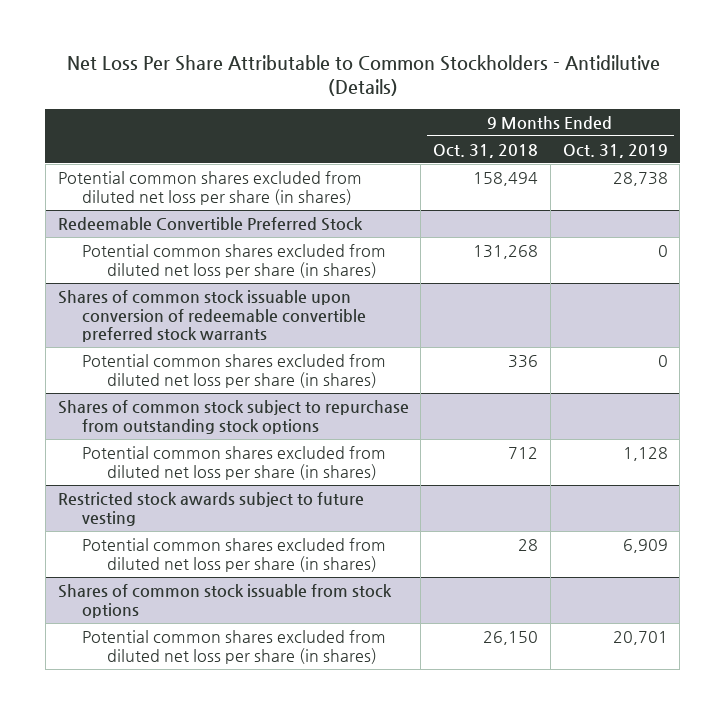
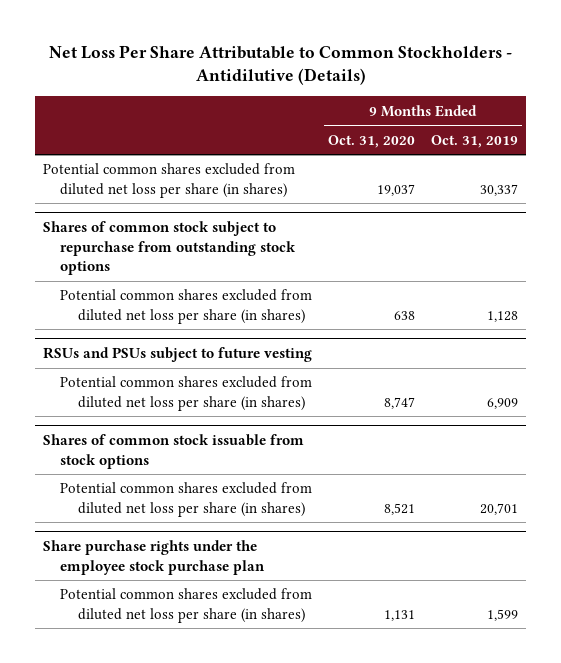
[433,143,539,158] Oct. 31, 2018 -> none
none -> [328,134,416,148] Oct. 31, 2020
[57,216,363,231] Redeemable Convertible Preferred Stock -> none
[82,243,387,278] Potential common shares excluded from diluted net loss per share (in shares) -> none
[57,289,367,343] Shares of common stock issuable upon conversion of redeemable convertible preferred stock warrants -> none
[82,353,387,388] Potential common shares excluded from diluted net loss per share (in shares) -> none
[612,171,668,186] 28,738 -> [480,183,519,196] 30,337
[57,491,364,526] Restricted stock awards subject to future vesting -> [42,347,312,363] RSUs and PSUs subject to future vesting
none -> [42,540,266,575] Share purchase rights under the employee stock purchase plan
none -> [60,588,313,623] Potential common shares excluded from diluted net loss per share (in shares)

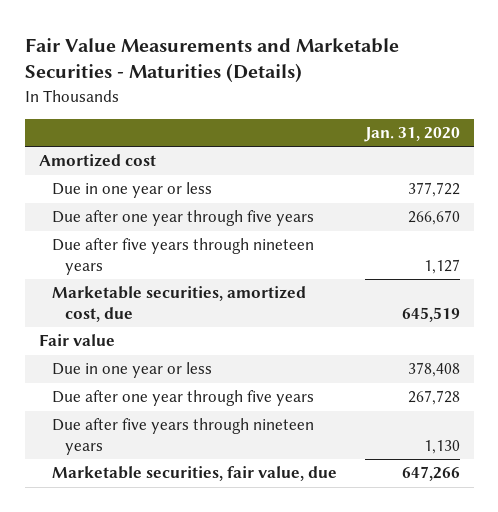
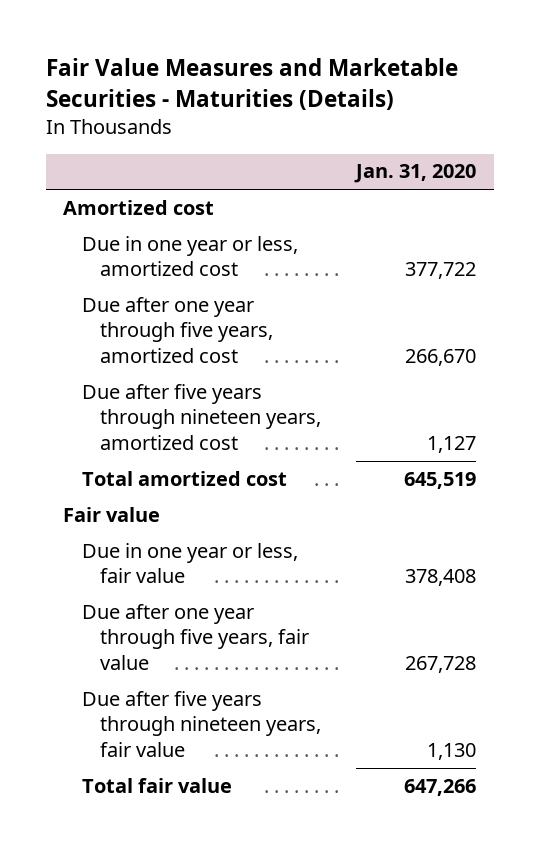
[24,37,399,84] Fair Value Measurements and Marketable Securities - Maturities (Details) -> [45,58,458,111] Fair Value Measures and Marketable Securities - Maturities (Details)
[51,182,212,199] Due in one year or less -> [81,235,298,277] Due in one year or less, amortized cost
[51,210,314,227] Due after one year through five years -> [81,296,274,363] Due after one year through five years, amortized cost
[51,238,314,276] Due after five years through nineteen years -> [81,383,322,450] Due after five years through nineteen years, amortized cost
[51,286,306,323] Marketable securities, amortized cost, due -> [81,470,287,486] Total amortized cost
[51,362,212,379] Due in one year or less -> [81,542,298,584] Due in one year or less, fair value
[51,390,314,407] Due after one year through five years -> [81,603,310,670] Due after one year through five years, fair value
[51,418,314,456] Due after five years through nineteen years -> [81,690,322,757] Due after five years through nineteen years, fair value
[51,466,337,482] Marketable securities, fair value, due -> [81,777,232,793] Total fair value

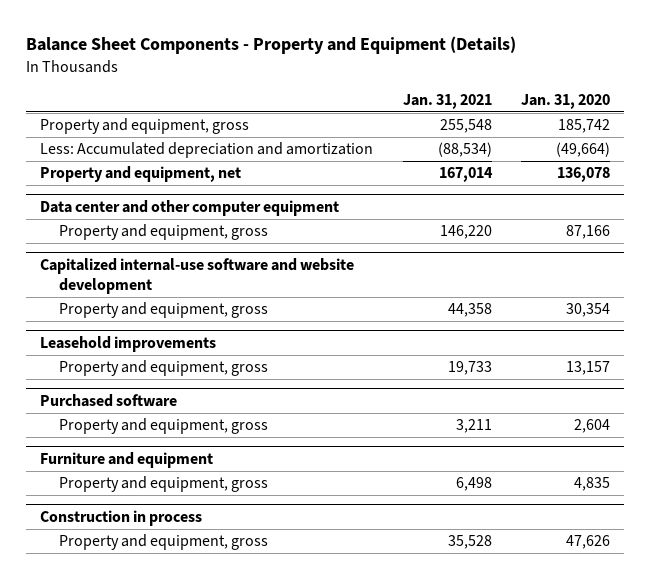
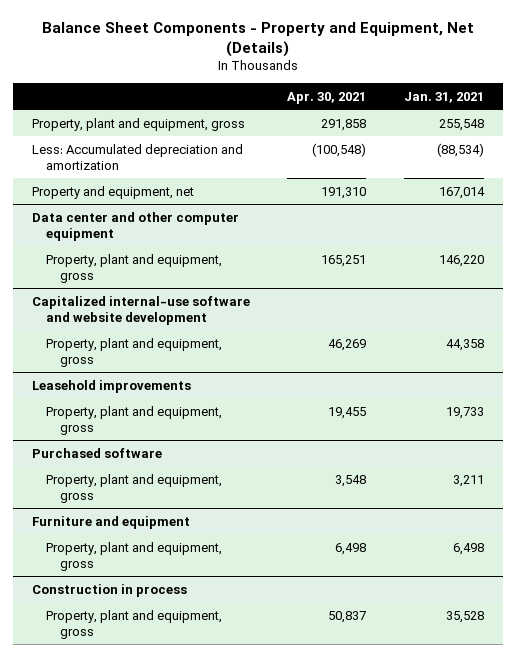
[25,36,516,55] Balance Sheet Components - Property and Equipment (Details) -> [41,22,474,57] Balance Sheet Components - Property and Equipment, Net (Details)
[520,94,610,110] Jan. 31, 2020 -> none
none -> [287,91,367,104] Apr. 30, 2021
[40,118,250,135] Property and equipment, gross -> [31,117,245,131] Property, plant and equipment, gross
[58,224,268,241] Property and equipment, gross -> [45,253,222,283] Property, plant and equipment, gross
[58,302,268,319] Property and equipment, gross -> [45,337,222,367] Property, plant and equipment, gross
[58,360,268,377] Property and equipment, gross -> [45,405,222,435] Property, plant and equipment, gross
[58,418,268,435] Property and equipment, gross -> [45,473,222,503] Property, plant and equipment, gross
[58,476,268,493] Property and equipment, gross -> [45,541,222,571] Property, plant and equipment, gross
[58,534,268,551] Property and equipment, gross -> [45,609,222,639] Property, plant and equipment, gross

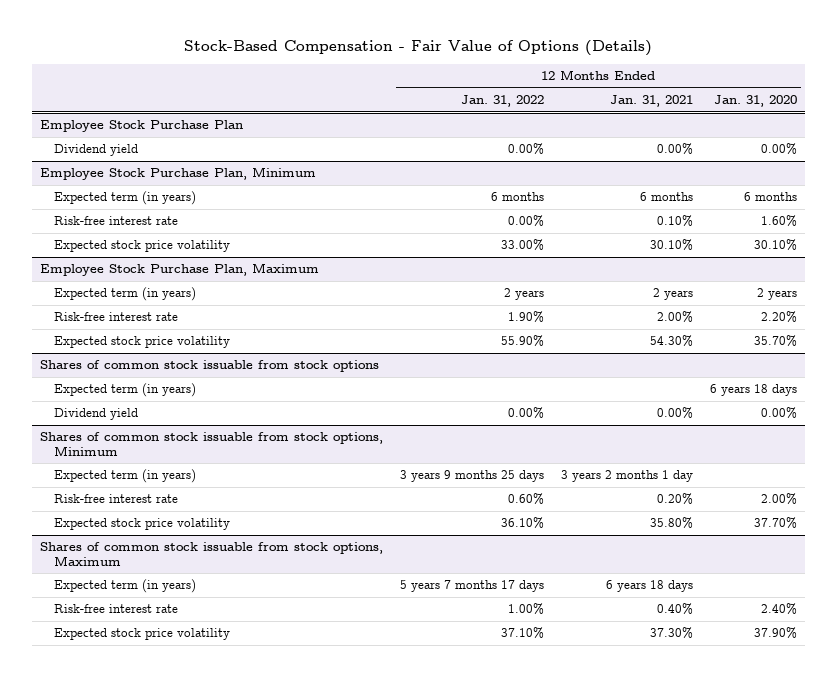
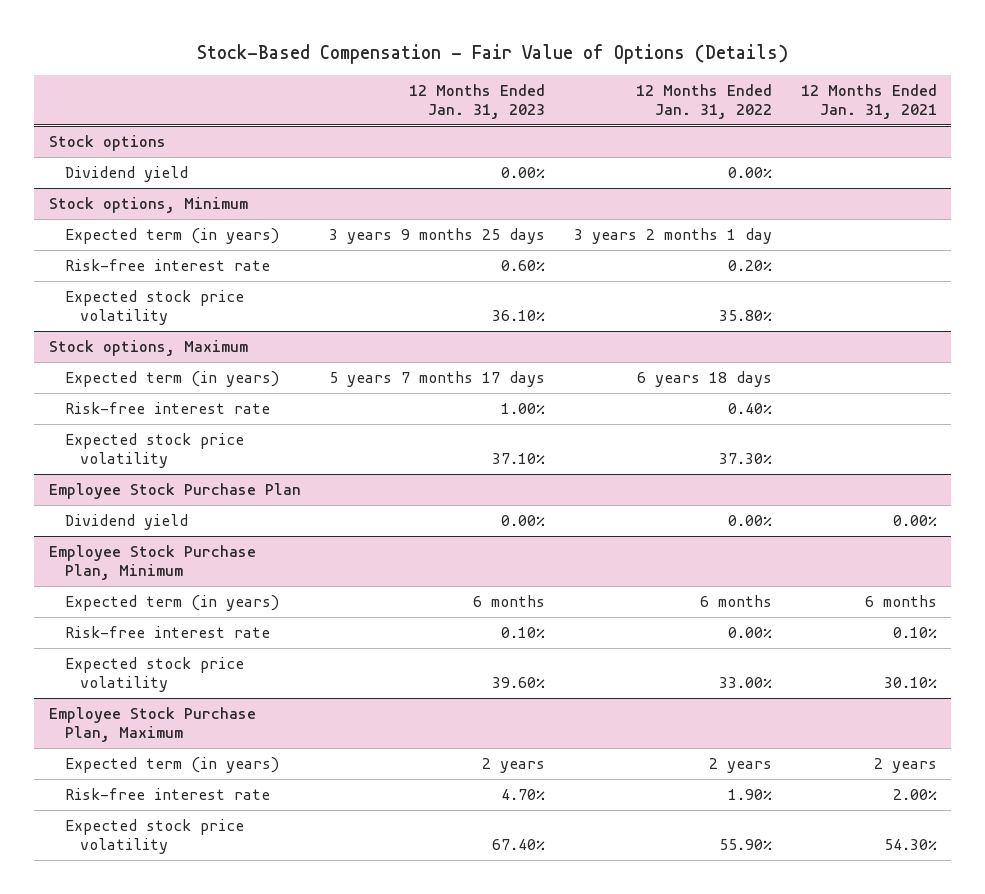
[713,95,797,108] Jan. 31, 2020 -> none
none -> [409,83,546,120] 12 Months Ended Jan. 31, 2023
none -> [48,134,166,151] Stock options
none -> [64,165,188,182] Dividend yield
none -> [48,196,248,213] Stock options, Minimum
none -> [64,227,279,244] Expected term (in years)
none -> [64,258,270,271] Risk-free interest rate
none -> [64,289,244,326] Expected stock price volatility
none -> [48,339,248,356] Stock options, Maximum
none -> [64,370,279,387] Expected term (in years)
none -> [64,401,270,414] Risk-free interest rate
none -> [64,432,244,469] Expected stock price volatility
[40,360,380,373] Shares of common stock issuable from stock options -> none
[54,383,197,398] Expected term (in years) -> none
[54,408,139,421] Dividend yield -> none
[40,432,384,456] Shares of common stock issuable from stock options, Minimum -> none
[54,469,197,484] Expected term (in years) -> none
[54,494,179,504] Risk-free interest rate -> none
[54,518,231,531] Expected stock price volatility -> none
[40,542,384,566] Shares of common stock issuable from stock options, Maximum -> none
[54,579,197,594] Expected term (in years) -> none
[54,604,179,614] Risk-free interest rate -> none
[54,628,231,641] Expected stock price volatility -> none

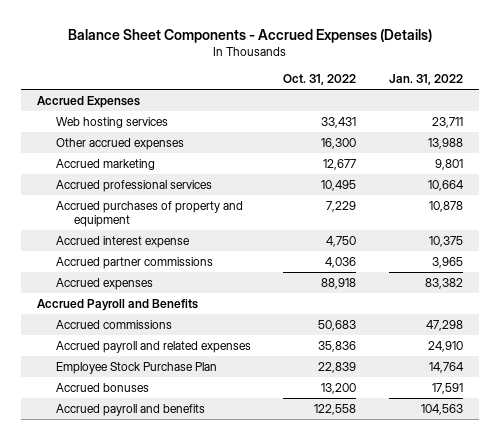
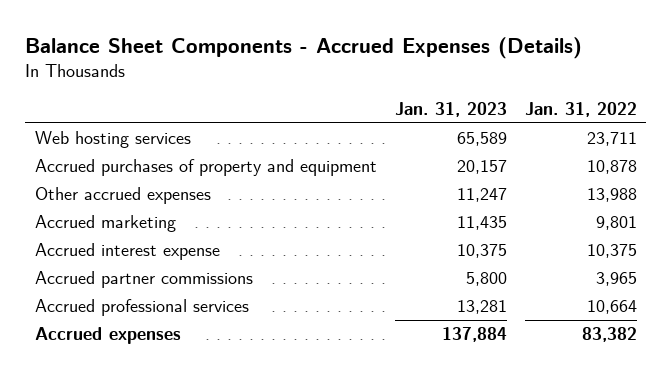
[283,74,357,86] Oct. 31, 2022 -> none
none -> [394,101,507,117] Jan. 31, 2023
[37,95,141,108] Accrued Expenses -> none
[55,200,243,228] Accrued purchases of property and equipment -> [34,159,377,177] Accrued purchases of property and equipment
[55,179,212,192] Accrued professional services -> [34,299,249,317] Accrued professional services
[37,298,199,311] Accrued Payroll and Benefits -> none
[55,319,172,329] Accrued commissions -> none
[55,340,251,353] Accrued payroll and related expenses -> none
[55,361,217,374] Employee Stock Purchase Plan -> none
[55,382,149,392] Accrued bonuses -> none
[55,403,205,416] Accrued payroll and benefits -> none

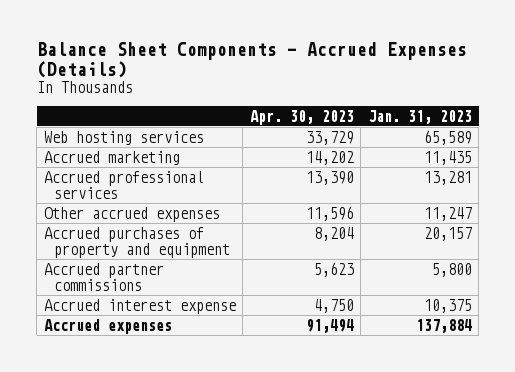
[525,101,638,117] Jan. 31, 2022 -> none
none -> [249,109,354,125] Apr. 30, 2023
[34,187,211,205] Other accrued expenses -> [43,206,220,222] Other accrued expenses
[34,159,377,177] Accrued purchases of property and equipment -> [43,226,231,258] Accrued purchases of property and equipment
[34,271,253,289] Accrued partner commissions -> [43,262,164,291] Accrued partner commissions
[34,243,220,261] Accrued interest expense -> [43,298,236,314] Accrued interest expense

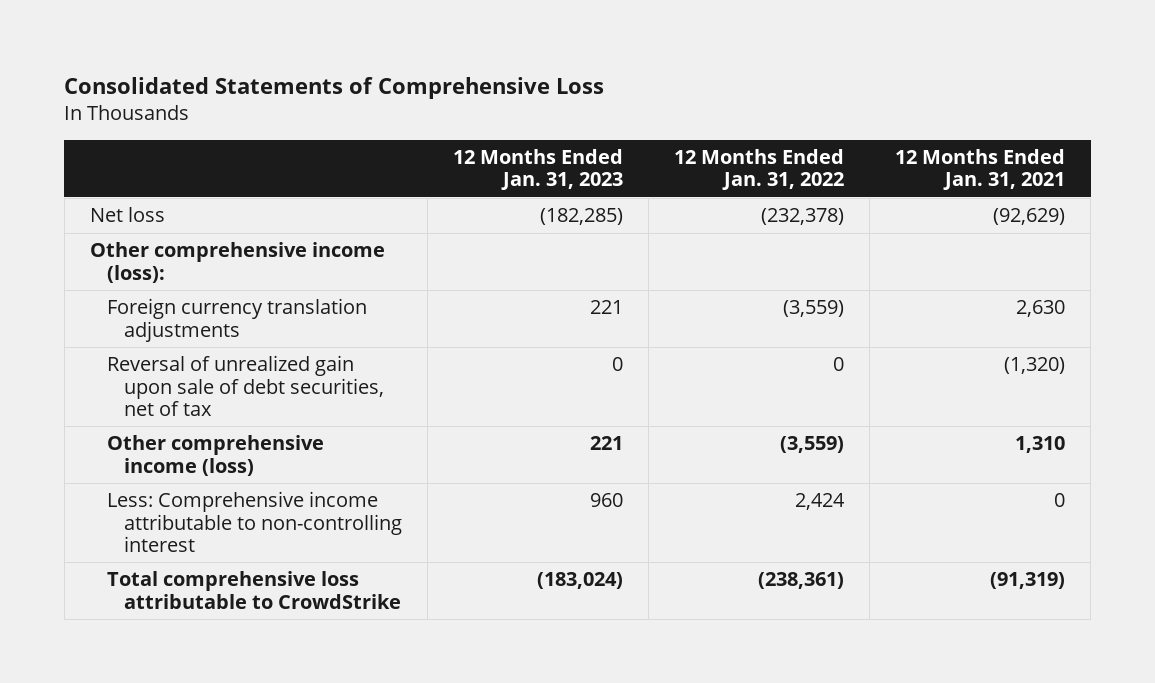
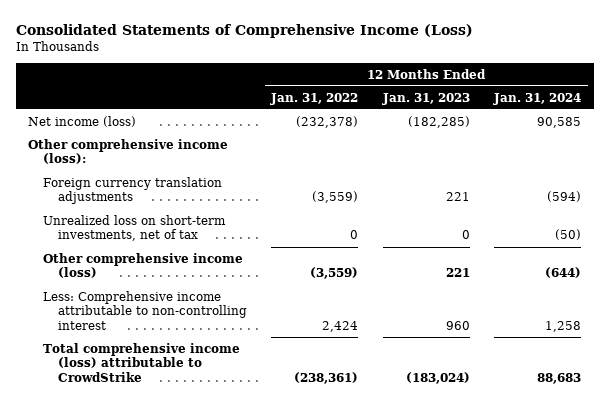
[64,77,605,100] Consolidated Statements of Comprehensive Loss -> [16,23,474,38] Consolidated Statements of Comprehensive Income (Loss)
[895,148,1066,191] 12 Months Ended Jan. 31, 2021 -> none
none -> [493,92,582,105] Jan. 31, 2024
[90,207,166,223] Net loss -> [28,115,137,127] Net income (loss)
[106,355,384,416] Reversal of unrealized gain upon sale of debt securities, net of tax -> none
none -> [42,214,226,242] Unrealized loss on short-term investments, net of tax
[106,571,401,609] Total comprehensive loss attributable to CrowdStrike -> [42,342,240,382] Total comprehensive income (loss) attributable to CrowdStrike

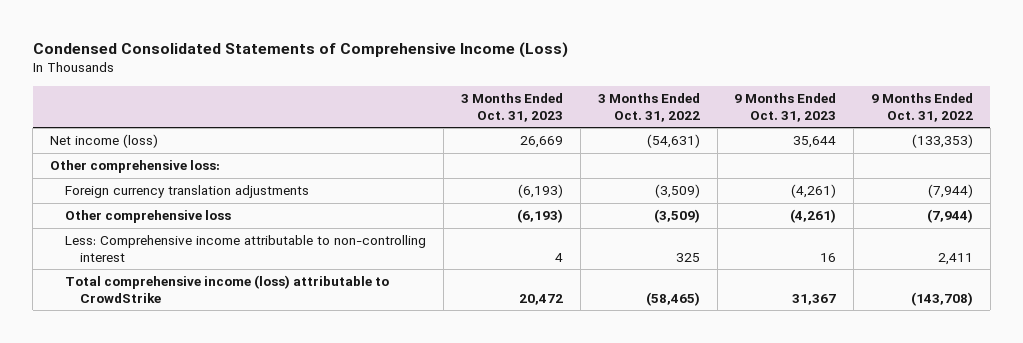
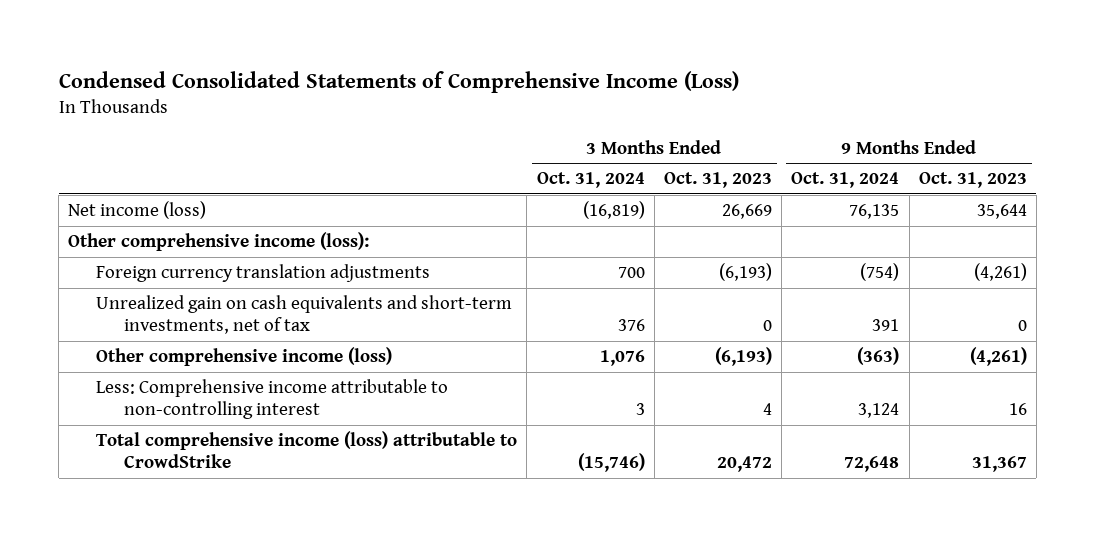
[597,93,700,122] 3 Months Ended Oct. 31, 2022 -> none
[871,93,974,122] 9 Months Ended Oct. 31, 2022 -> none
none -> [536,172,645,189] Oct. 31, 2024
none -> [791,172,900,189] Oct. 31, 2024
[50,160,221,174] Other comprehensive loss: -> [68,232,370,252] Other comprehensive income (loss):
none -> [96,295,513,335] Unrealized gain on cash equivalents and short-term investments, net of tax
[65,210,232,224] Other comprehensive loss -> [96,347,393,367] Other comprehensive income (loss)

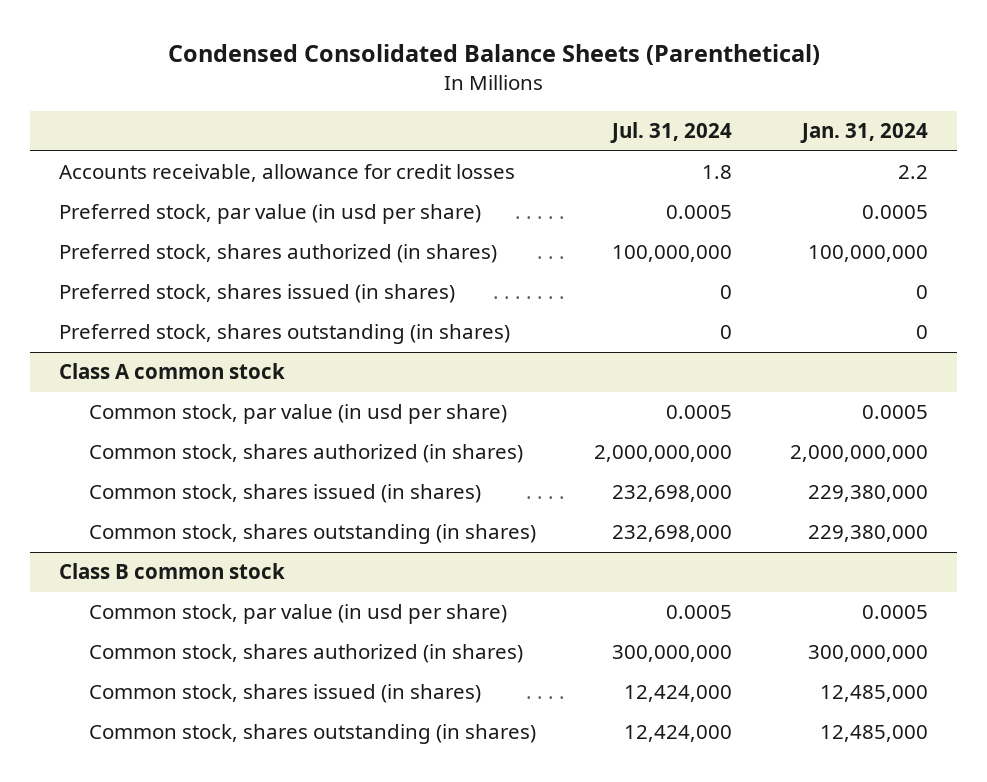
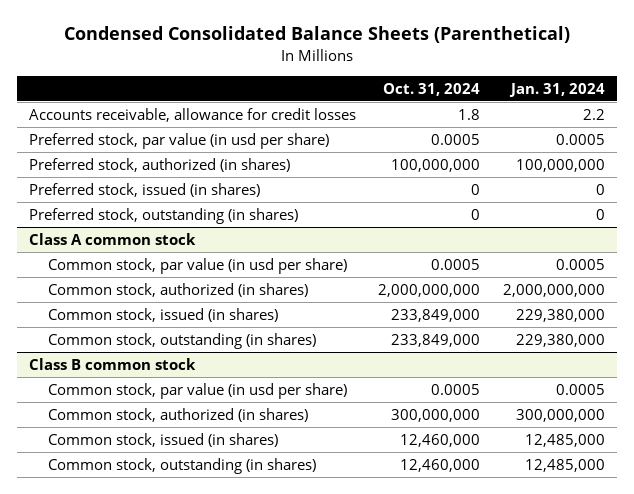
[610,121,733,143] Jul. 31, 2024 -> none
none -> [383,82,481,96] Oct. 31, 2024
[59,244,498,264] Preferred stock, shares authorized (in shares) -> [28,157,290,172] Preferred stock, authorized (in shares)
[59,284,456,304] Preferred stock, shares issued (in shares) -> [28,182,260,197] Preferred stock, issued (in shares)
[59,324,511,345] Preferred stock, shares outstanding (in shares) -> [28,207,298,224] Preferred stock, outstanding (in shares)
[89,444,524,464] Common stock, shares authorized (in shares) -> [47,282,308,297] Common stock, authorized (in shares)
[89,484,482,504] Common stock, shares issued (in shares) -> [47,307,278,322] Common stock, issued (in shares)
[89,524,537,545] Common stock, shares outstanding (in shares) -> [47,332,316,349] Common stock, outstanding (in shares)
[89,644,524,664] Common stock, shares authorized (in shares) -> [47,407,308,422] Common stock, authorized (in shares)
[89,684,482,704] Common stock, shares issued (in shares) -> [47,432,278,447] Common stock, issued (in shares)
[89,724,537,745] Common stock, shares outstanding (in shares) -> [47,457,316,474] Common stock, outstanding (in shares)

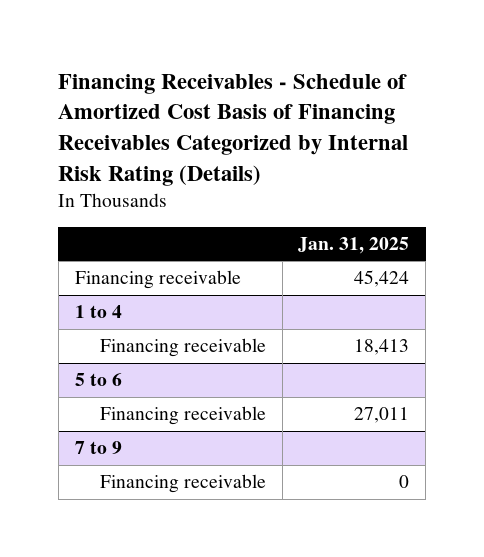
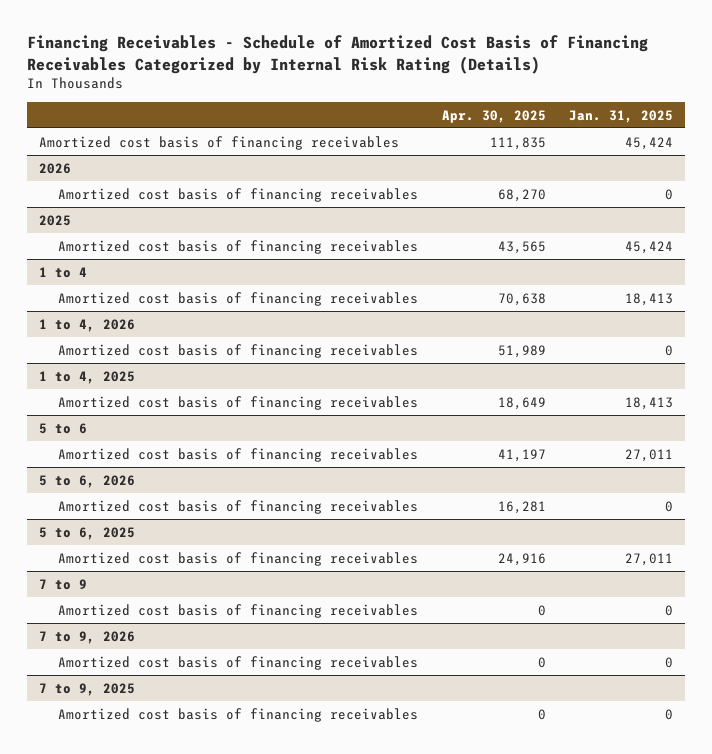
none -> [441,109,546,123] Apr. 30, 2025
[74,270,241,290] Financing receivable -> [38,135,399,150] Amortized cost basis of financing receivables
none -> [38,162,71,174] 2026
none -> [58,187,419,202] Amortized cost basis of financing receivables
none -> [38,214,71,226] 2025
none -> [58,239,419,254] Amortized cost basis of financing receivables
[99,338,266,358] Financing receivable -> [58,291,419,306] Amortized cost basis of financing receivables
none -> [38,318,135,332] 1 to 4, 2026
none -> [58,343,419,358] Amortized cost basis of financing receivables
none -> [38,370,135,384] 1 to 4, 2025
none -> [58,395,419,410] Amortized cost basis of financing receivables
[99,406,266,426] Financing receivable -> [58,447,419,462] Amortized cost basis of financing receivables
none -> [38,474,135,488] 5 to 6, 2026
none -> [58,499,419,514] Amortized cost basis of financing receivables
none -> [38,526,135,540] 5 to 6, 2025
none -> [58,551,419,566] Amortized cost basis of financing receivables
[99,474,266,494] Financing receivable -> [58,603,419,618] Amortized cost basis of financing receivables
none -> [38,630,135,644] 7 to 9, 2026
none -> [58,655,419,670] Amortized cost basis of financing receivables
none -> [38,682,135,696] 7 to 9, 2025
none -> [58,707,419,722] Amortized cost basis of financing receivables

